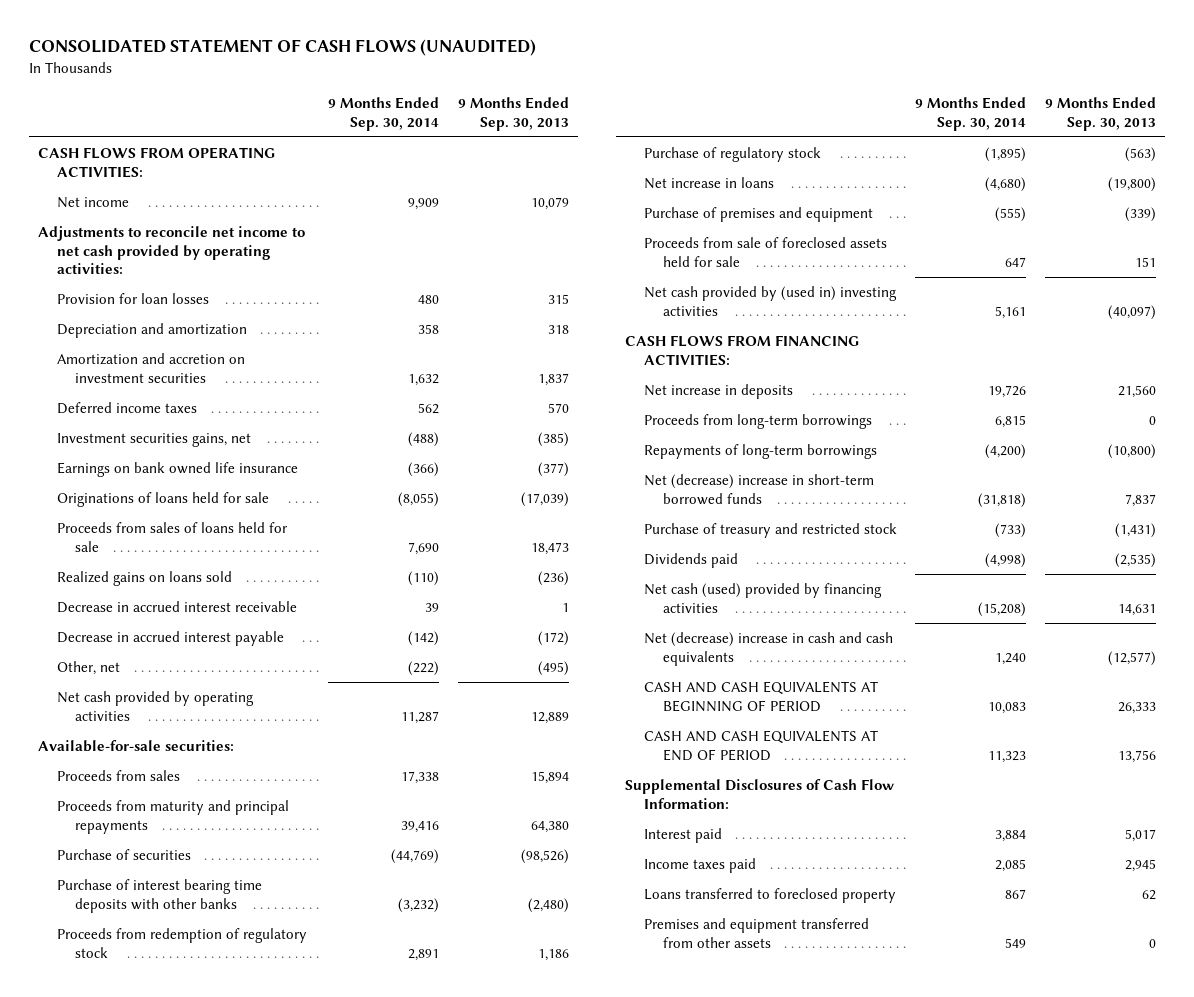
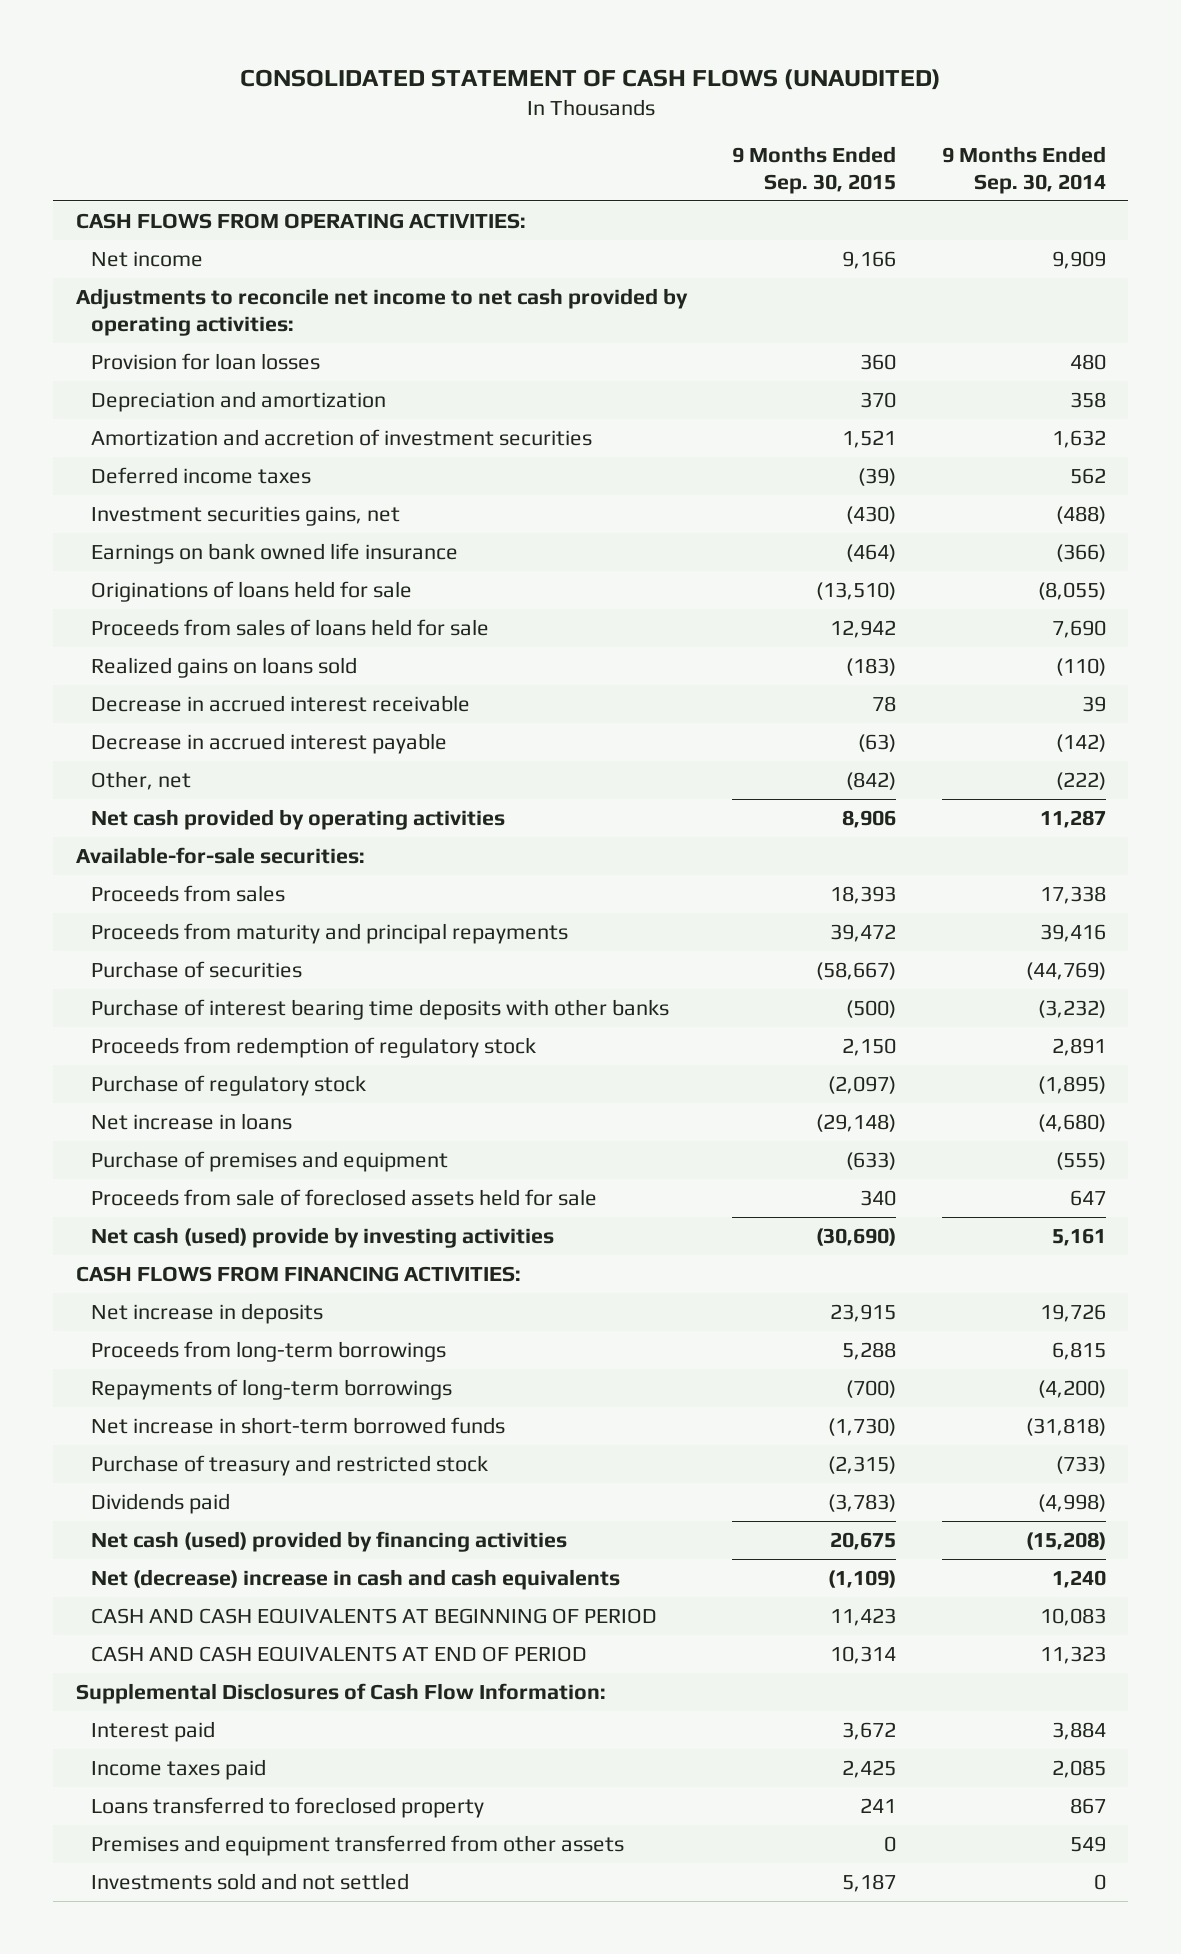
[457,97,569,131] 9 Months Ended Sep. 30, 2013 -> none
none -> [732,145,897,195] 9 Months Ended Sep. 30, 2015
[56,352,245,383] Amortization and accretion on investment securities -> [90,428,592,446] Amortization and accretion of investment securities
[643,285,897,316] Net cash provided by (used in) investing activities -> [90,1226,554,1248] Net cash (used) provide by investing activities
[643,473,874,505] Net (decrease) increase in short-term borrowed funds -> [90,1416,505,1434] Net increase in short-term borrowed funds
none -> [90,1872,409,1890] Investments sold and not settled

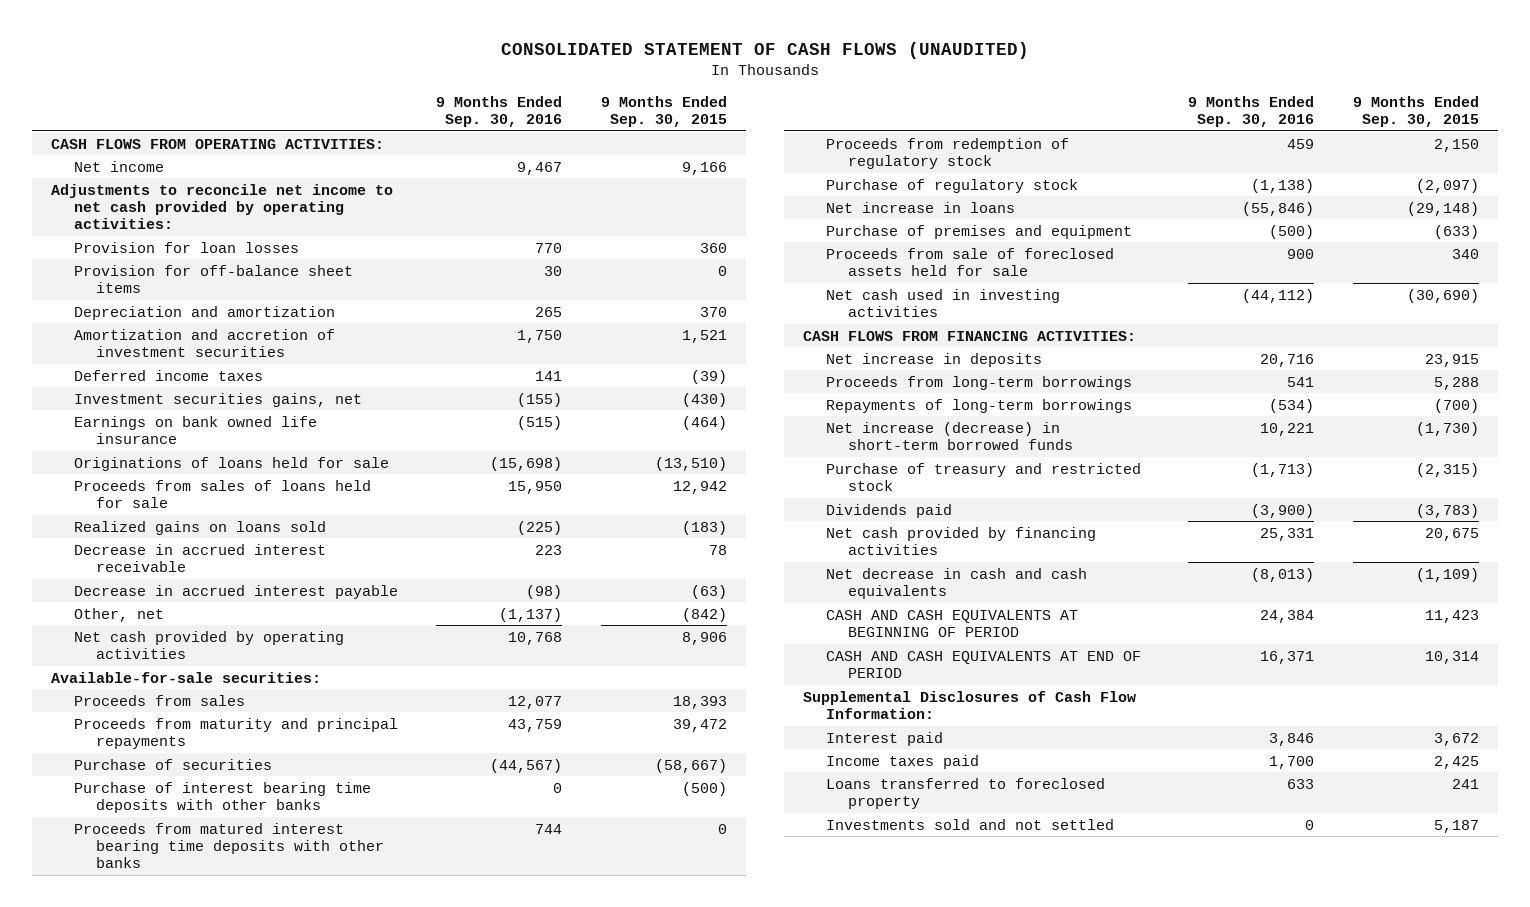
[941,145,1106,195] 9 Months Ended Sep. 30, 2014 -> none
none -> [436,95,563,128] 9 Months Ended Sep. 30, 2016
none -> [73,264,353,293] Provision for off-balance sheet items
none -> [73,822,385,869] Proceeds from matured interest bearing time deposits with other banks
[90,1226,554,1248] Net cash (used) provide by investing activities -> [825,288,1060,317] Net cash used in investing activities
[90,1416,505,1434] Net increase in short-term borrowed funds -> [825,421,1074,450] Net increase (decrease) in short-term borrowed funds
[90,1530,567,1552] Net cash (used) provided by financing activities -> [825,526,1096,555] Net cash provided by financing activities
[90,1568,620,1590] Net (decrease) increase in cash and cash equivalents -> [825,567,1087,599] Net decrease in cash and cash equivalents
[90,1834,624,1856] Premises and equipment transferred from other assets -> none

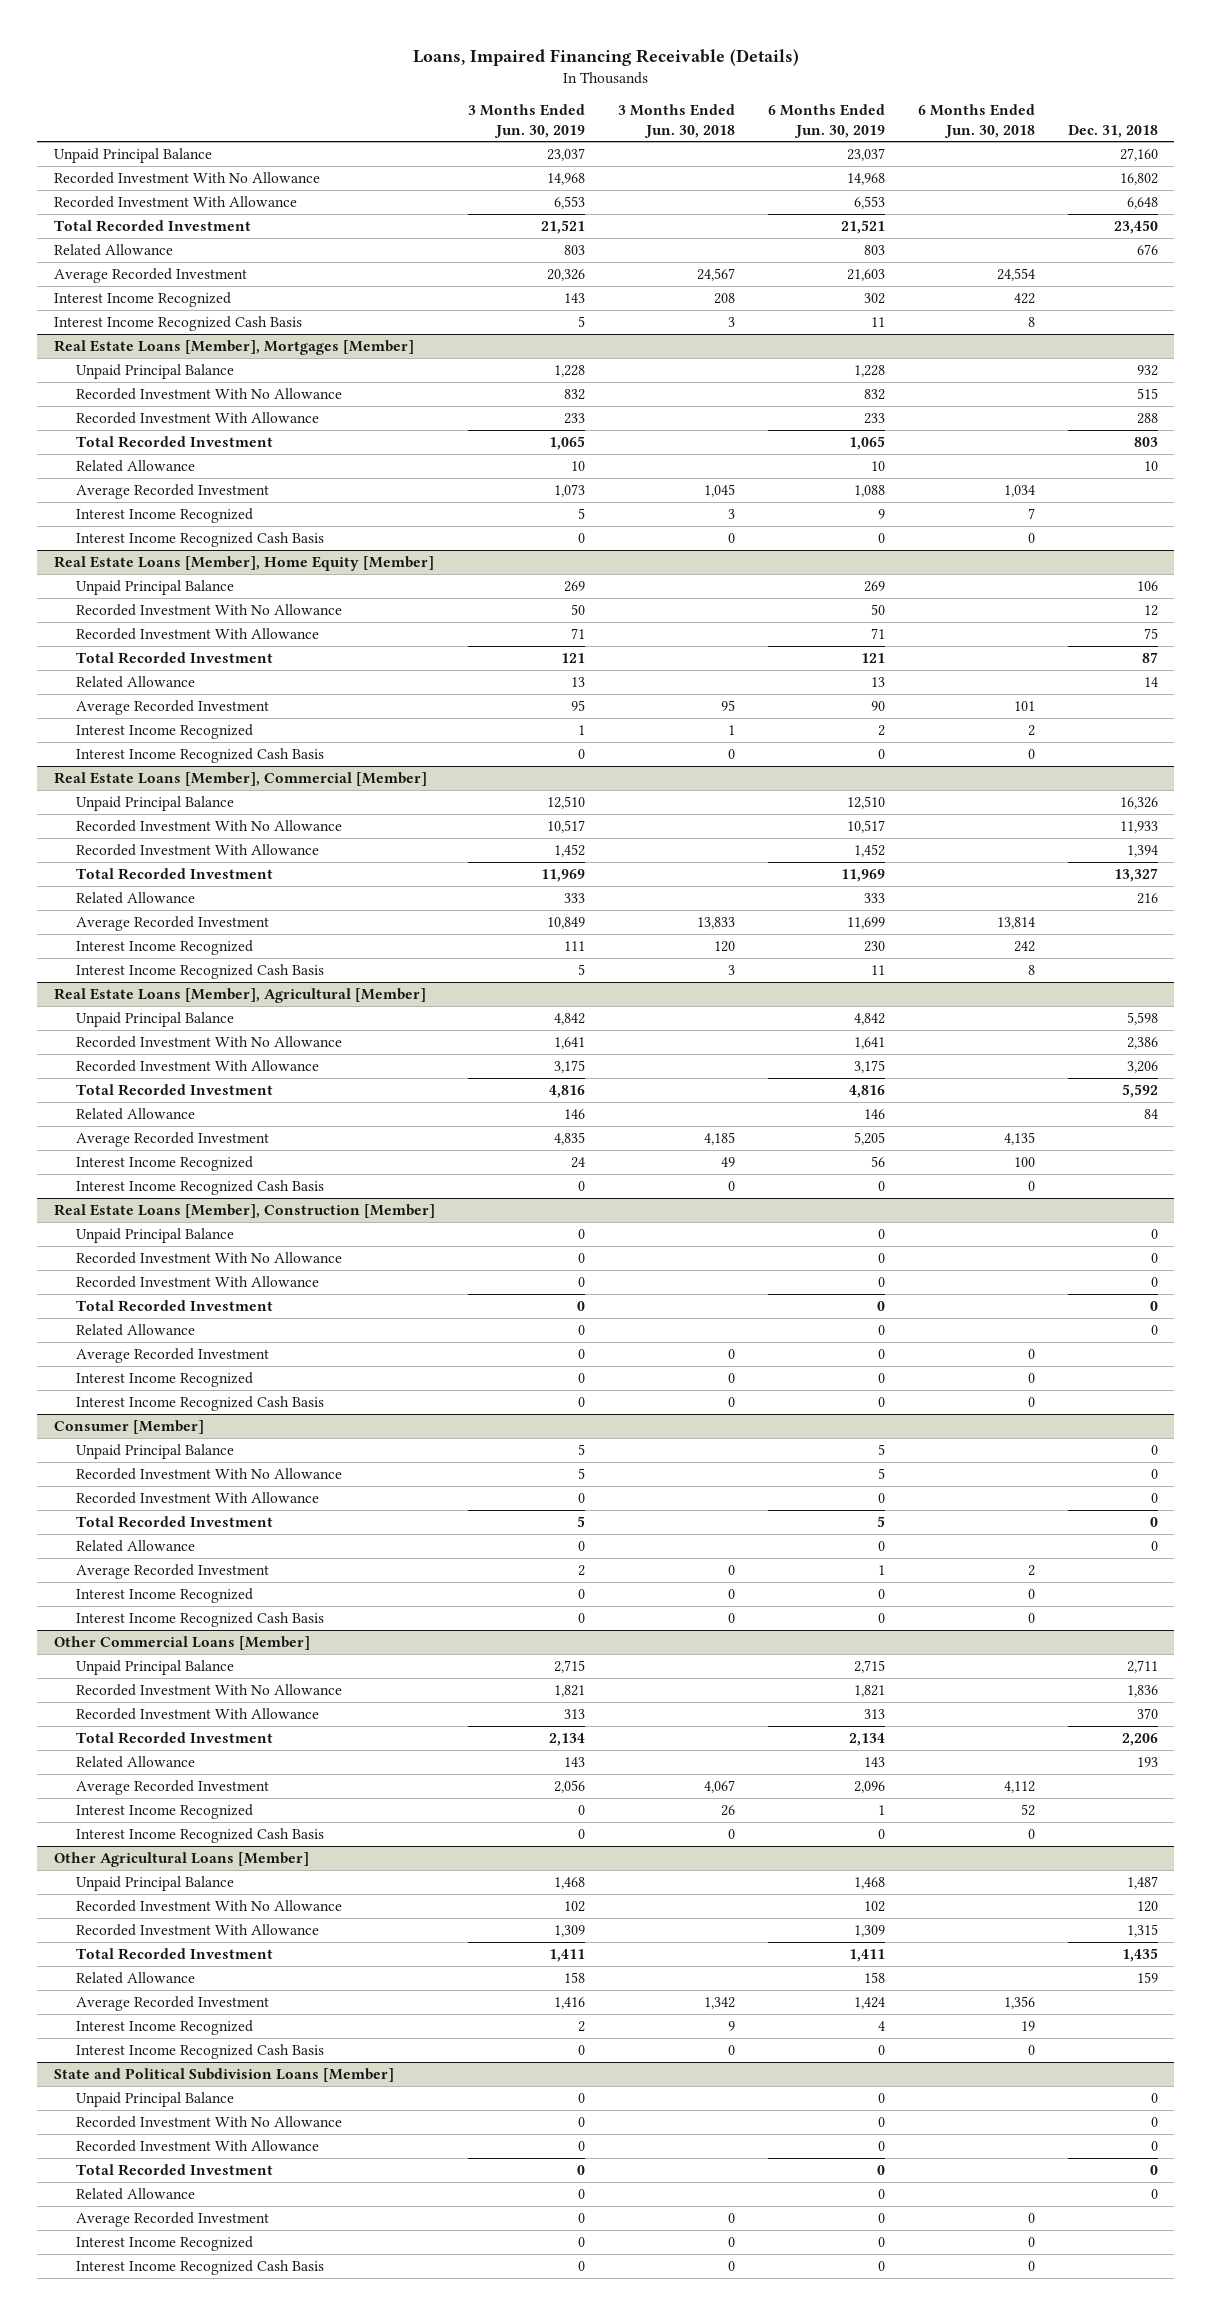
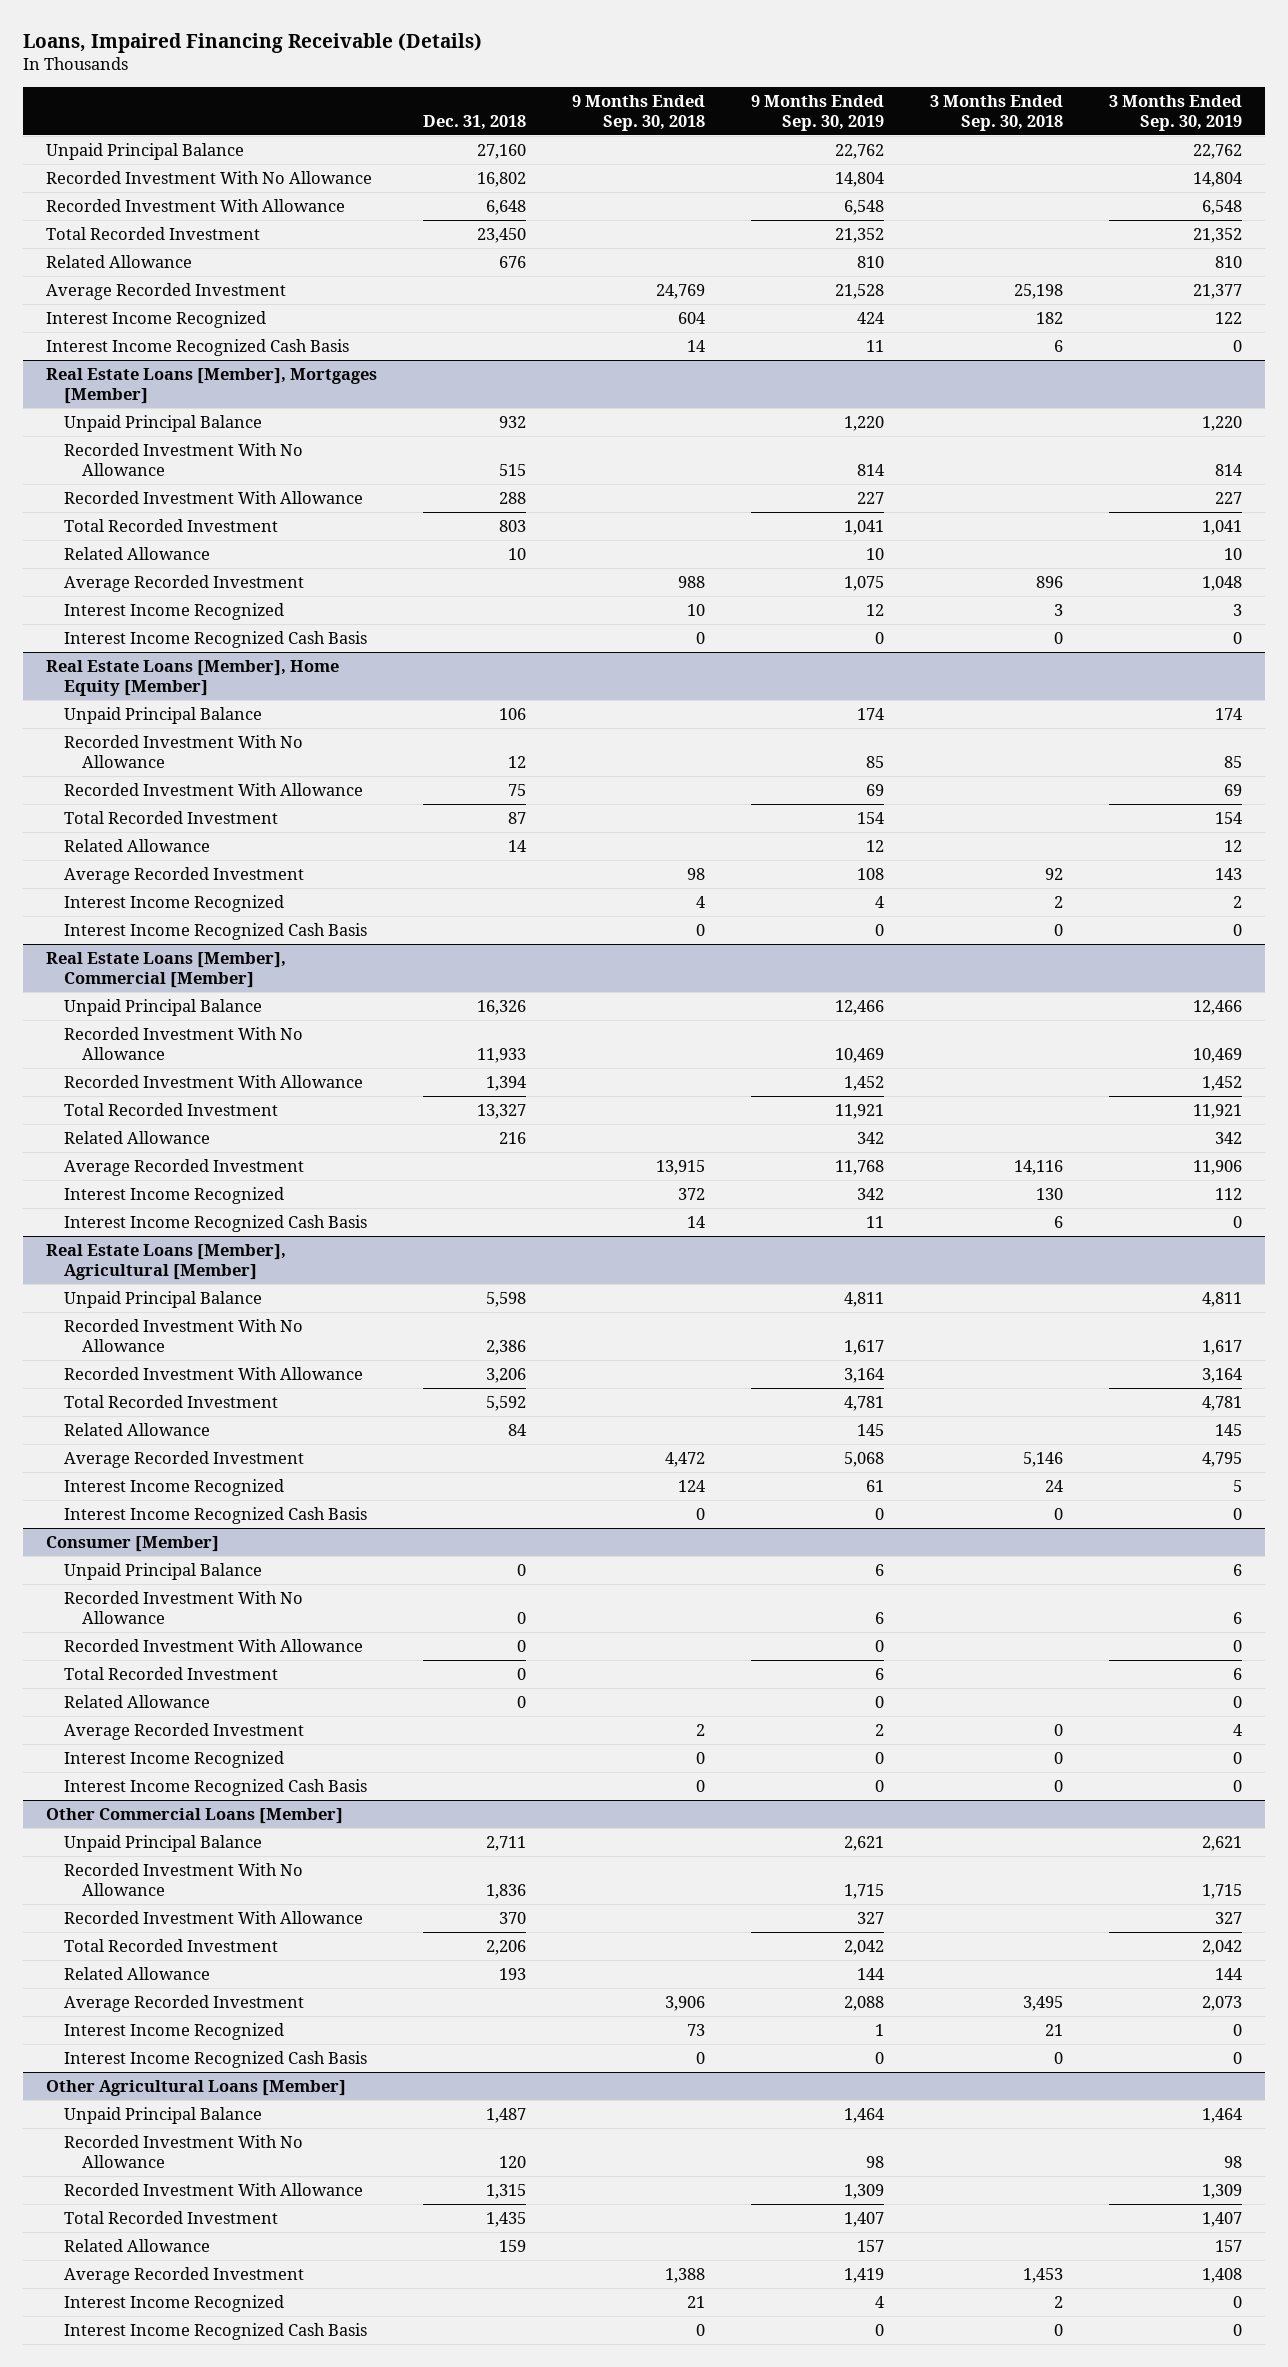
[467,104,585,138] 3 Months Ended Jun. 30, 2019 -> none
[617,104,735,138] 3 Months Ended Jun. 30, 2018 -> none
[767,104,885,138] 6 Months Ended Jun. 30, 2019 -> none
[917,104,1035,138] 6 Months Ended Jun. 30, 2018 -> none
none -> [571,94,705,131] 9 Months Ended Sep. 30, 2018
none -> [750,94,884,131] 9 Months Ended Sep. 30, 2019
none -> [929,94,1063,131] 3 Months Ended Sep. 30, 2018
none -> [1108,94,1242,131] 3 Months Ended Sep. 30, 2019
[53,1203,435,1218] Real Estate Loans [Member], Construction [Member] -> none
[76,1227,235,1243] Unpaid Principal Balance -> none
[76,1251,343,1264] Recorded Investment With No Allowance -> none
[76,1275,320,1288] Recorded Investment With Allowance -> none
[76,1299,274,1312] Total Recorded Investment -> none
[76,1323,196,1336] Related Allowance -> none
[76,1347,270,1363] Average Recorded Investment -> none
[76,1371,254,1387] Interest Income Recognized -> none
[76,1395,325,1411] Interest Income Recognized Cash Basis -> none
[53,2067,394,2082] State and Political Subdivision Loans [Member] -> none
[76,2091,235,2107] Unpaid Principal Balance -> none
[76,2115,343,2128] Recorded Investment With No Allowance -> none
[76,2139,320,2152] Recorded Investment With Allowance -> none
[76,2163,274,2176] Total Recorded Investment -> none
[76,2187,196,2200] Related Allowance -> none
[76,2211,270,2227] Average Recorded Investment -> none
[76,2235,254,2251] Interest Income Recognized -> none
[76,2259,325,2275] Interest Income Recognized Cash Basis -> none

